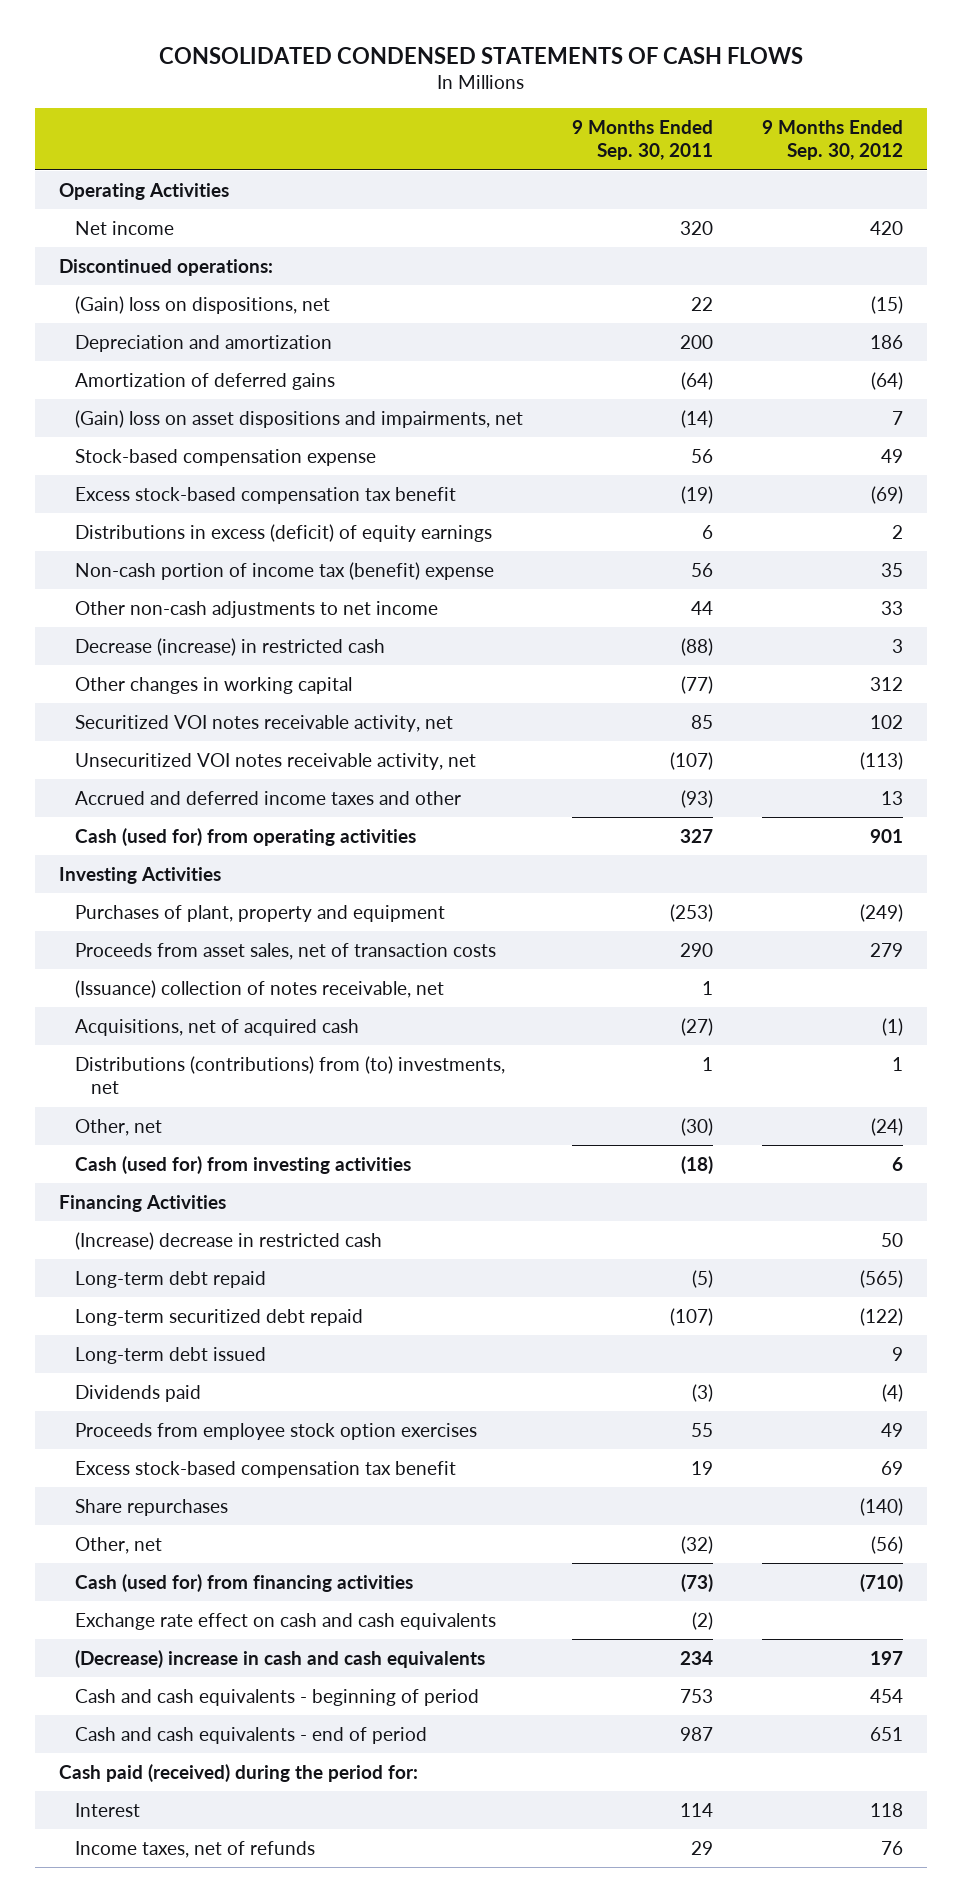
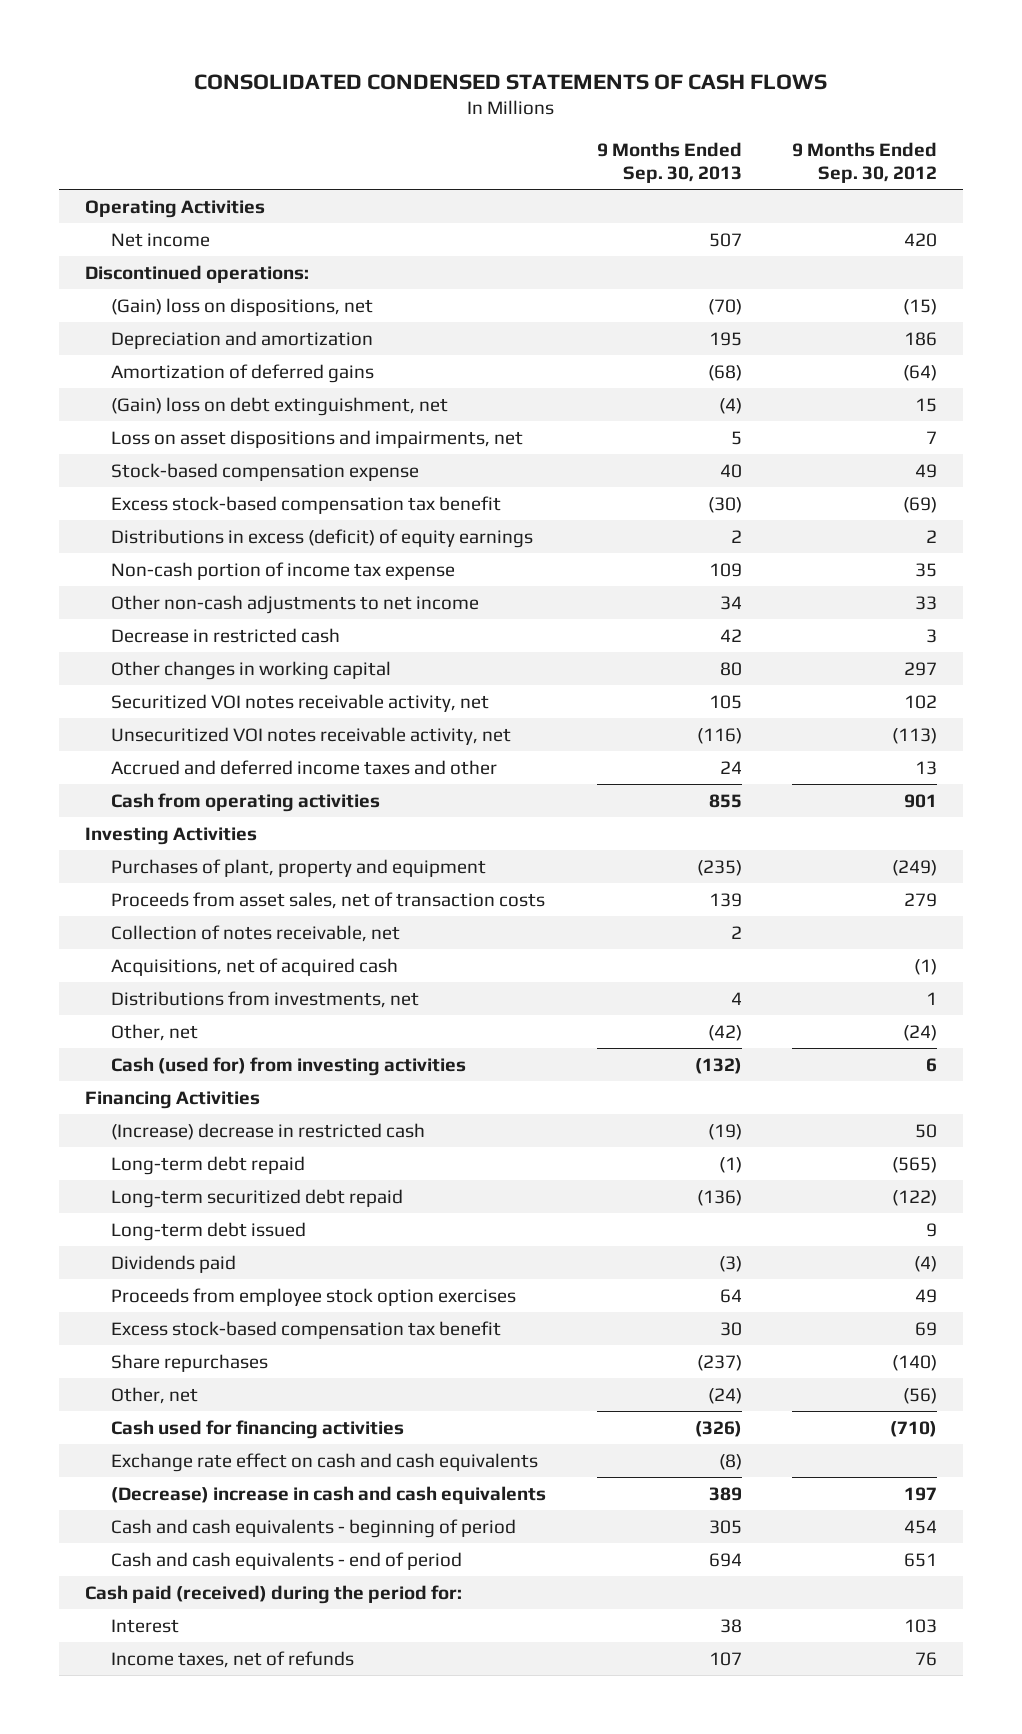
[572,119,714,161] 9 Months Ended Sep. 30, 2011 -> none
none -> [596,141,742,184] 9 Months Ended Sep. 30, 2013
none -> [110,396,448,416] (Gain) loss on debt extinguishment, net
[75,409,524,428] (Gain) loss on asset dispositions and impairments, net -> [110,429,523,448] Loss on asset dispositions and impairments, net
[75,561,495,580] Non-cash portion of income tax (benefit) expense -> [110,561,455,580] Non-cash portion of income tax expense
[75,637,386,656] Decrease (increase) in restricted cash -> [110,627,340,643] Decrease in restricted cash
[869,676,903,691] 312 -> [904,661,938,676] 297
[75,827,417,846] Cash (used for) from operating activities -> [110,792,380,812] Cash from operating activities
[75,979,445,998] (Issuance) collection of notes receivable, net -> [110,924,400,942] Collection of notes receivable, net
[75,1055,506,1095] Distributions (contributions) from (to) investments, net -> [110,990,419,1008] Distributions from investments, net
[75,1573,414,1592] Cash (used for) from financing activities -> [110,1419,404,1439] Cash used for financing activities
[869,1802,903,1817] 118 -> [904,1618,938,1633] 103

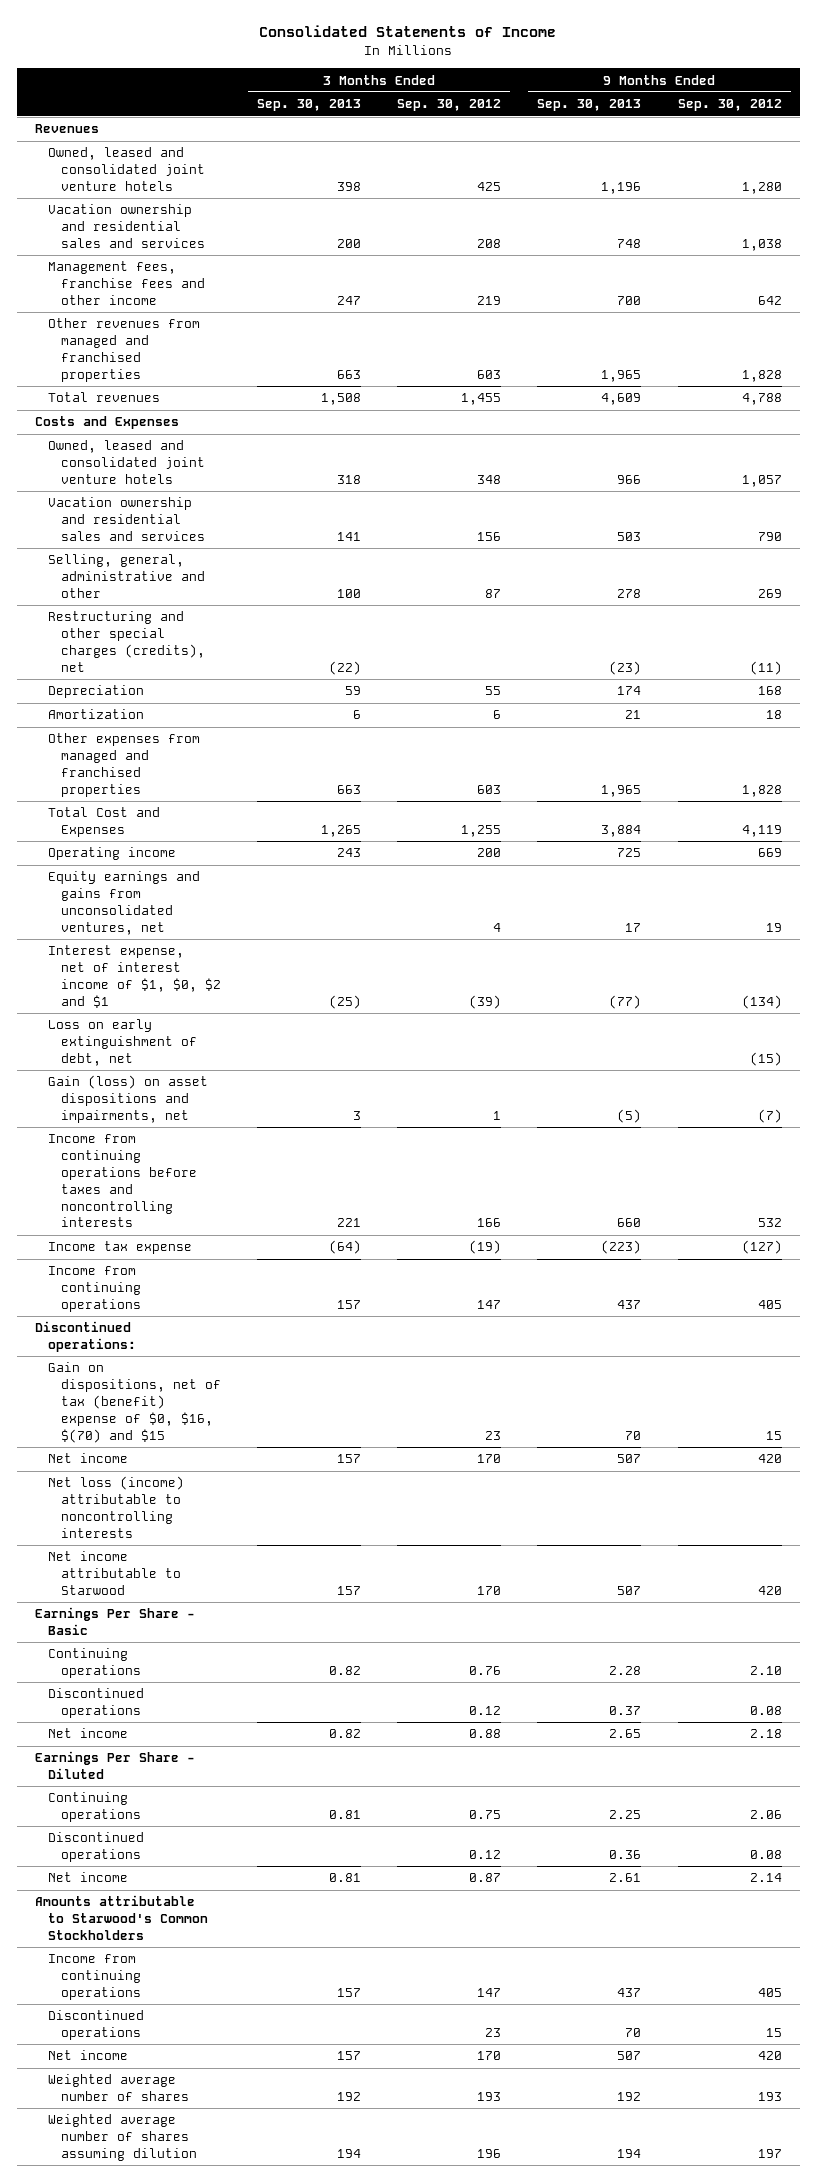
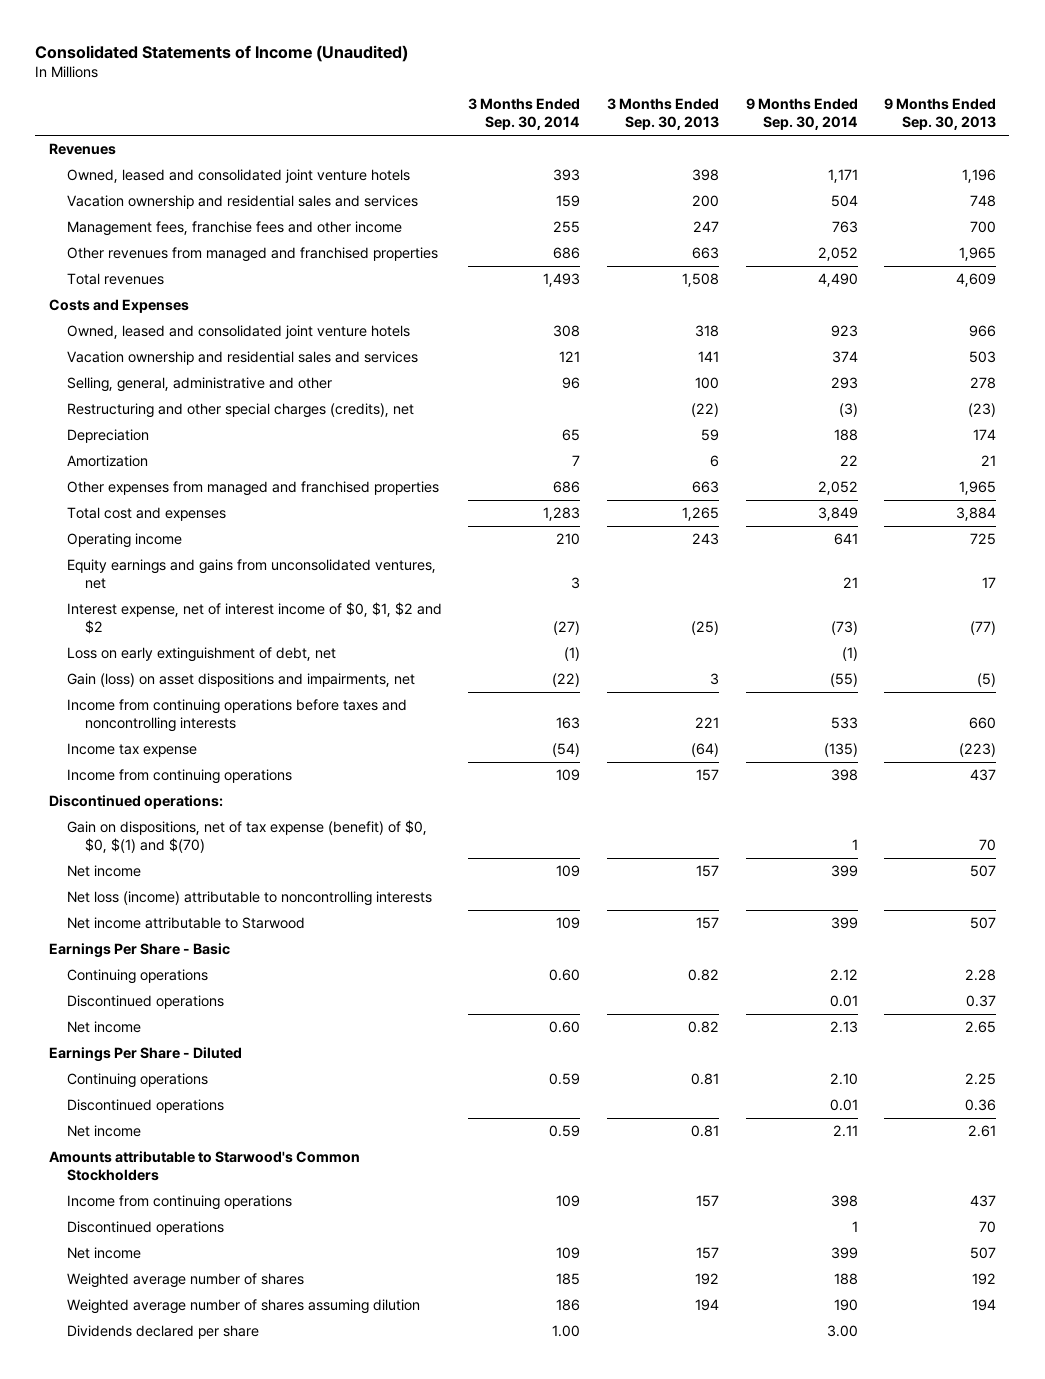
[259,25,557,38] Consolidated Statements of Income -> [35,44,409,62] Consolidated Statements of Income (Unaudited)
[397,99,502,112] Sep. 30, 2012 -> none
[677,99,782,112] Sep. 30, 2012 -> none
none -> [468,98,581,131] 3 Months Ended Sep. 30, 2014
none -> [745,98,858,131] 9 Months Ended Sep. 30, 2014
[47,807,160,838] Total Cost and Expenses -> [66,506,226,521] Total cost and expenses
[47,945,221,1008] Interest expense, net of interest income of $1, $0, $2 and $1 -> [66,601,442,635] Interest expense, net of interest income of $0, $1, $2 and $2
[47,1362,221,1443] Gain on dispositions, net of tax (benefit) expense of $0, $16, $(70) and $15 -> [66,819,427,854] Gain on dispositions, net of tax expense (benefit) of $0, $0, $(1) and $(70)
none -> [66,1324,259,1339] Dividends declared per share

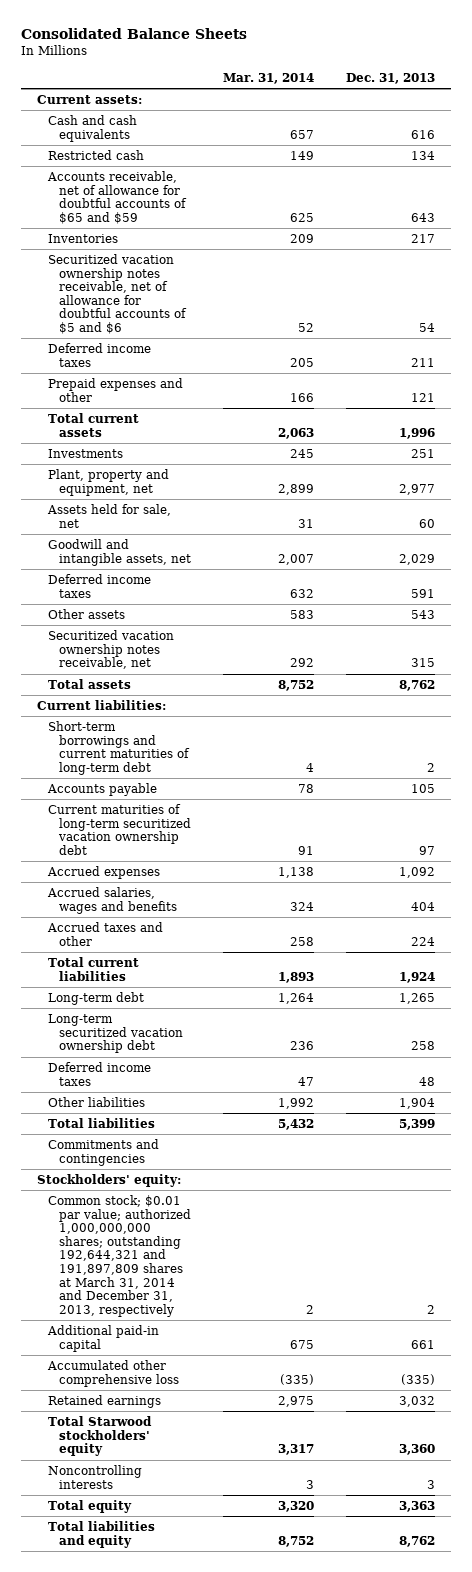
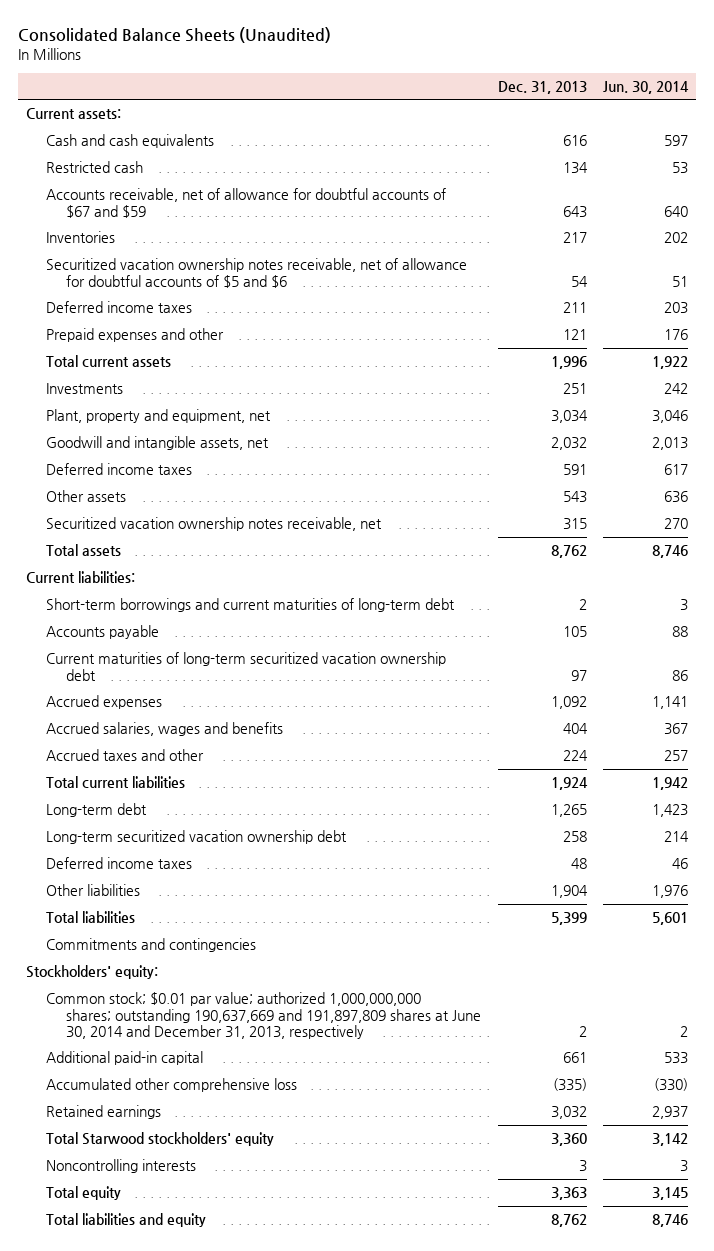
[21,28,248,40] Consolidated Balance Sheets -> [18,26,332,43] Consolidated Balance Sheets (Unaudited)
[222,72,314,84] Mar. 31, 2014 -> none
none -> [602,80,689,94] Jun. 30, 2014
[47,170,187,224] Accounts receivable, net of allowance for doubtful accounts of $65 and $59 -> [46,188,447,218] Accounts receivable, net of allowance for doubtful accounts of $67 and $59
[47,503,172,528] Assets held for sale, net -> none
[398,483,435,495] 2,977 -> [550,410,588,424] 3,034
[398,553,435,565] 2,029 -> [550,437,587,451] 2,032
[48,1194,191,1318] Common stock; $0.01 par value; authorized 1,000,000,000 shares; outstanding 192,644,321 and 191,897,809 shares at March 31, 2014 and December 31, 2013, respectively -> [46,992,482,1039] Common stock; $0.01 par value; authorized 1,000,000,000 shares; outstanding 190,637,669 and 191,897,809 shares at June 30, 2014 and December 31, 2013, respectively

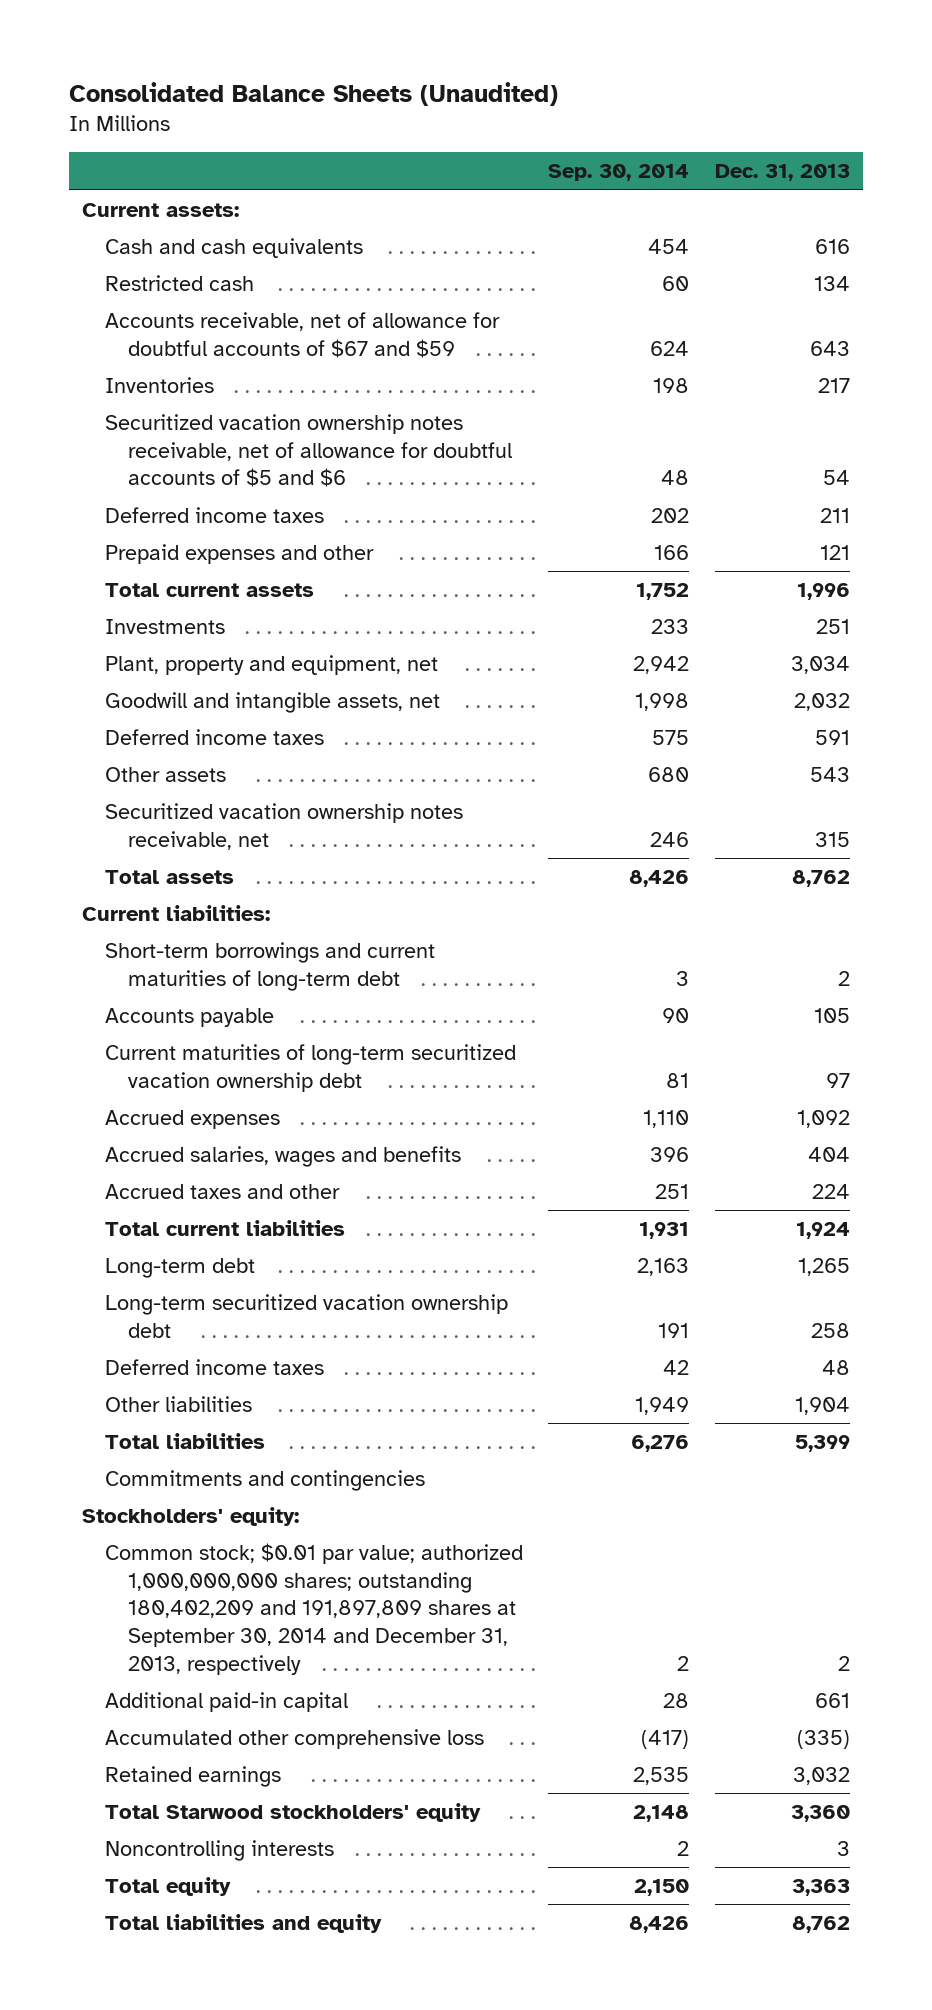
[602,80,689,94] Jun. 30, 2014 -> none
none -> [548,164,690,182] Sep. 30, 2014
[46,992,482,1039] Common stock; $0.01 par value; authorized 1,000,000,000 shares; outstanding 190,637,669 and 191,897,809 shares at June 30, 2014 and December 31, 2013, respectively -> [104,1542,523,1675] Common stock; $0.01 par value; authorized 1,000,000,000 shares; outstanding 180,402,209 and 191,897,809 shares at September 30, 2014 and December 31, 2013, respectively

